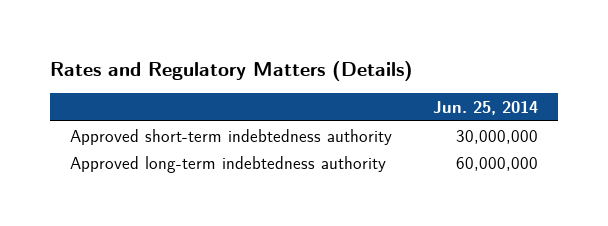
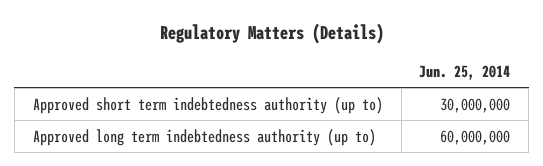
[49,61,413,82] Rates and Regulatory Matters (Details) -> [159,23,384,45] Regulatory Matters (Details)
[70,128,393,145] Approved short-term indebtedness authority -> [32,96,383,114] Approved short term indebtedness authority (up to)
[70,155,387,173] Approved long-term indebtedness authority -> [32,128,376,146] Approved long term indebtedness authority (up to)

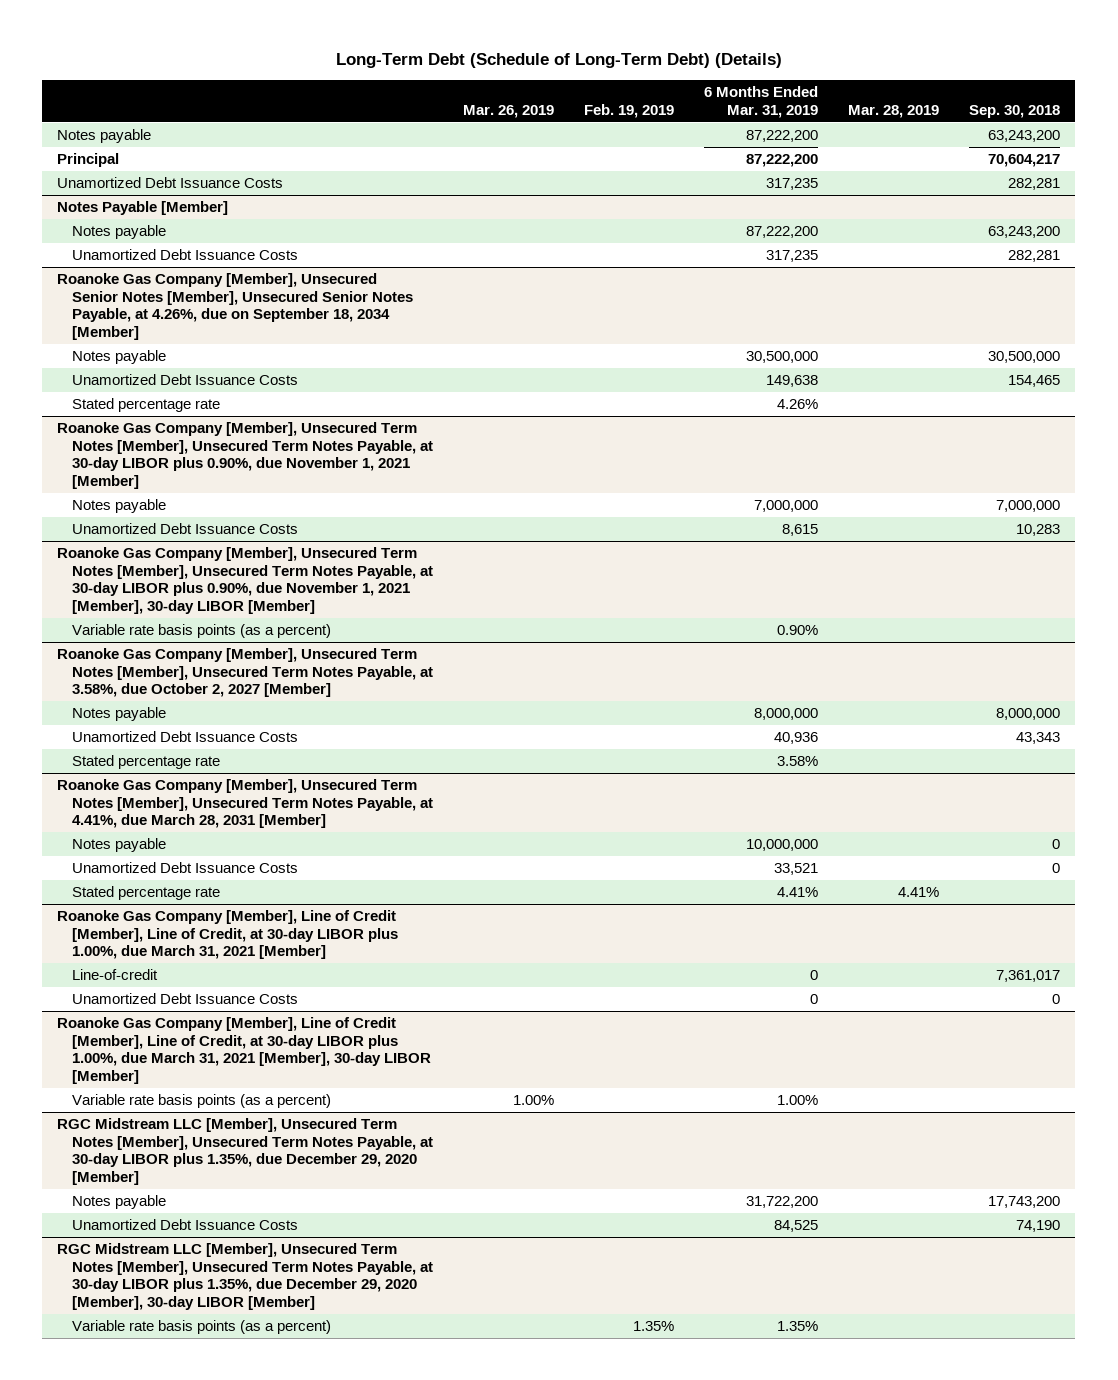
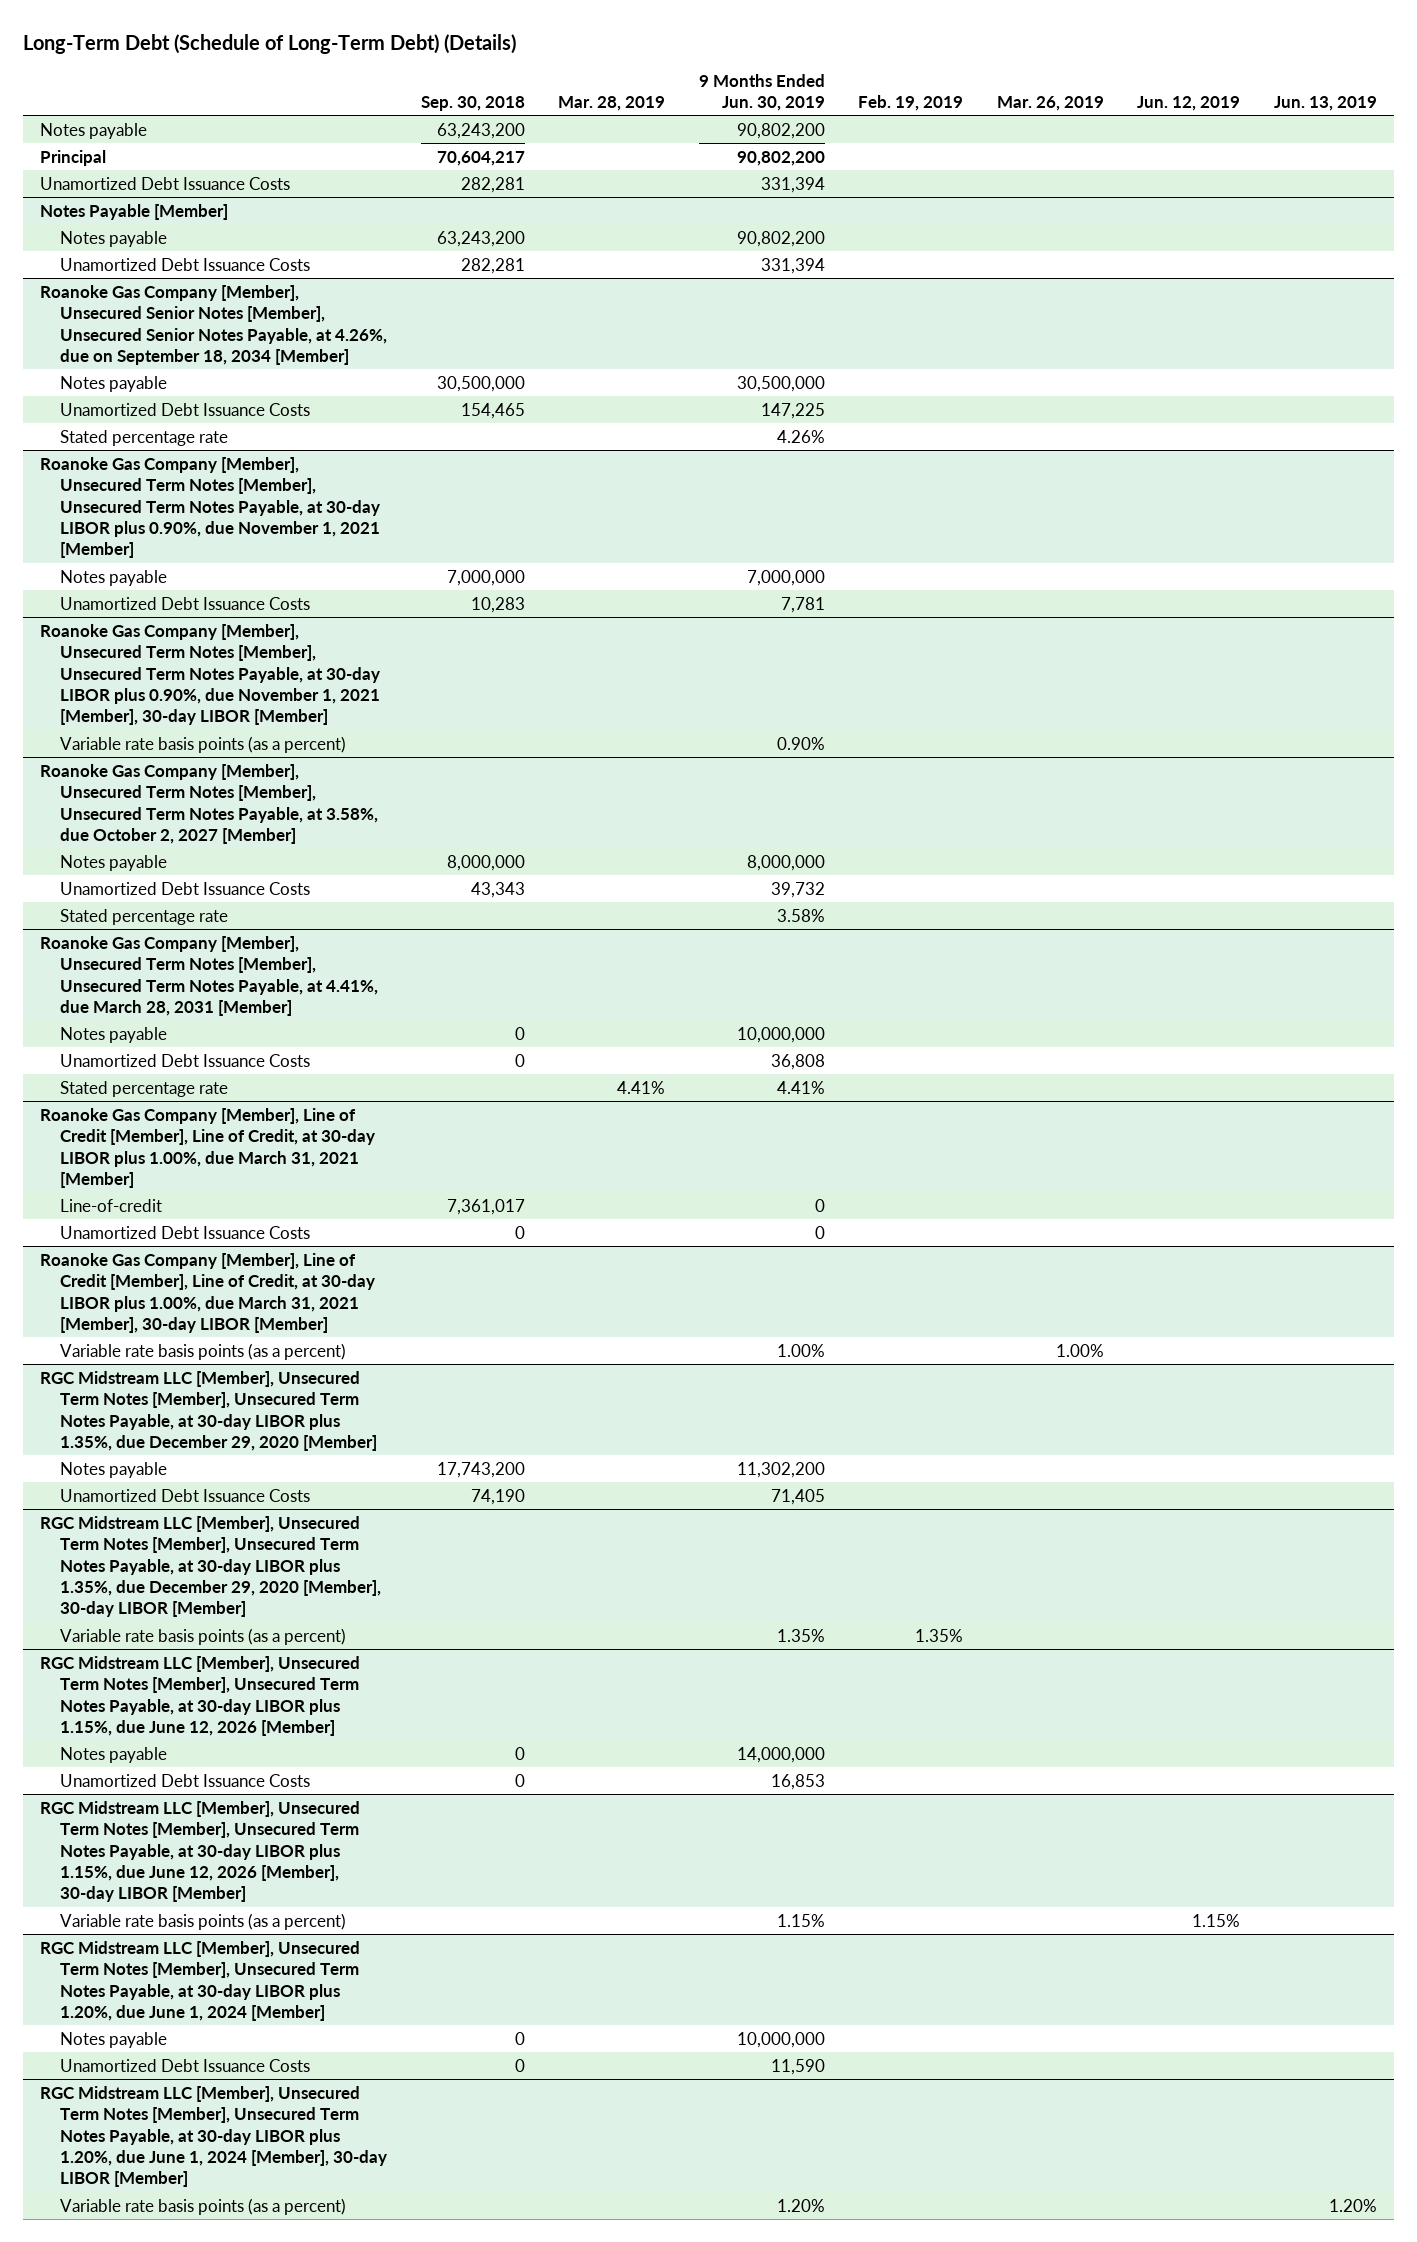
[704,86,819,118] 6 Months Ended Mar. 31, 2019 -> none
none -> [698,73,825,112] 9 Months Ended Jun. 30, 2019
none -> [1137,96,1241,112] Jun. 12, 2019
none -> [1273,96,1377,112] Jun. 13, 2019
none -> [39,1655,360,1737] RGC Midstream LLC [Member], Unsecured Term Notes [Member], Unsecured Term Notes Payable, at 30-day LIBOR plus 1.15%, due June 12, 2026 [Member]
none -> [60,1746,168,1763] Notes payable
none -> [60,1773,311,1787] Unamortized Debt Issuance Costs
none -> [39,1800,360,1903] RGC Midstream LLC [Member], Unsecured Term Notes [Member], Unsecured Term Notes Payable, at 30-day LIBOR plus 1.15%, due June 12, 2026 [Member], 30-day LIBOR [Member]
none -> [60,1912,347,1930] Variable rate basis points (as a percent)
none -> [39,1940,360,2022] RGC Midstream LLC [Member], Unsecured Term Notes [Member], Unsecured Term Notes Payable, at 30-day LIBOR plus 1.20%, due June 1, 2024 [Member]
none -> [60,2031,168,2048] Notes payable
none -> [60,2058,311,2072] Unamortized Debt Issuance Costs
none -> [39,2085,388,2188] RGC Midstream LLC [Member], Unsecured Term Notes [Member], Unsecured Term Notes Payable, at 30-day LIBOR plus 1.20%, due June 1, 2024 [Member], 30-day LIBOR [Member]
none -> [60,2197,347,2215] Variable rate basis points (as a percent)

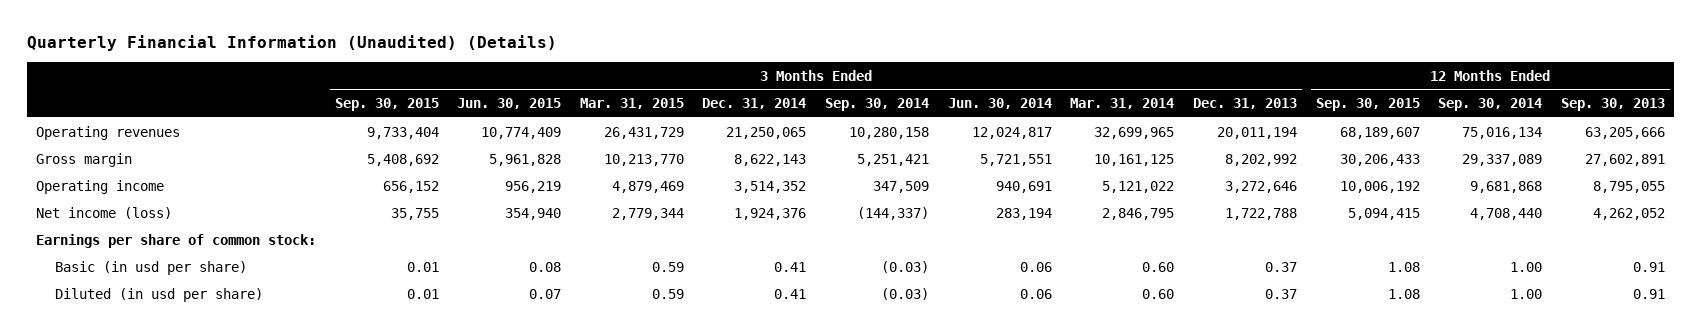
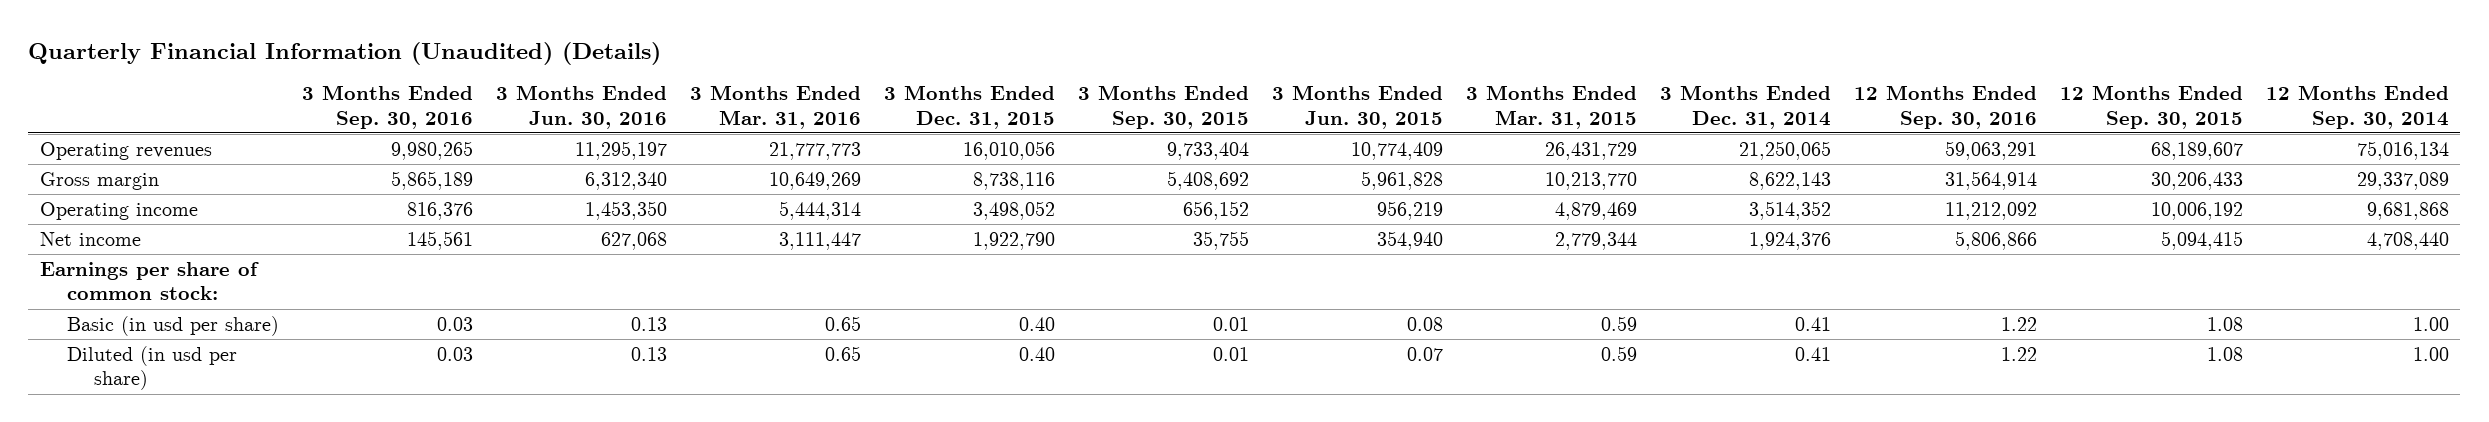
[825,97,930,111] Sep. 30, 2014 -> none
[947,97,1052,109] Jun. 30, 2014 -> none
[1070,97,1175,109] Mar. 31, 2014 -> none
[1193,97,1298,109] Dec. 31, 2013 -> none
[1561,97,1666,111] Sep. 30, 2013 -> none
none -> [302,85,474,129] 3 Months Ended Sep. 30, 2016
none -> [496,85,668,129] 3 Months Ended Jun. 30, 2016
none -> [690,85,862,129] 3 Months Ended Mar. 31, 2016
none -> [884,85,1056,129] 3 Months Ended Dec. 31, 2015
none -> [1853,85,2037,129] 12 Months Ended Sep. 30, 2016
[35,206,172,219] Net income (loss) -> [39,231,141,246] Net income

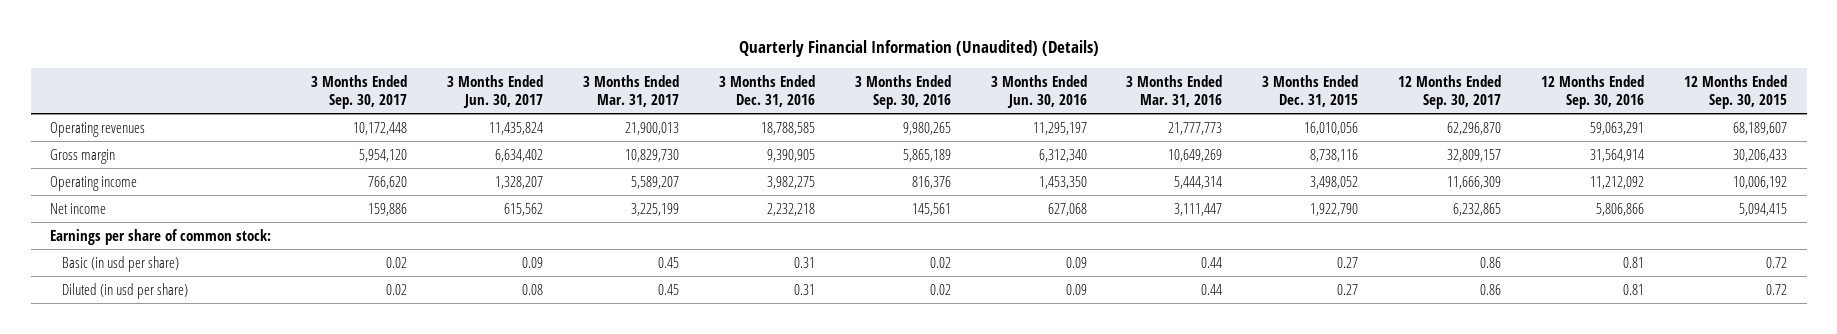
[1078,85,1250,129] 3 Months Ended Sep. 30, 2015 -> none
[1271,85,1443,129] 3 Months Ended Jun. 30, 2015 -> none
[1465,85,1637,129] 3 Months Ended Mar. 31, 2015 -> none
[1659,85,1831,129] 3 Months Ended Dec. 31, 2014 -> none
[2265,85,2449,129] 12 Months Ended Sep. 30, 2014 -> none
none -> [311,74,408,110] 3 Months Ended Sep. 30, 2017
none -> [447,74,544,109] 3 Months Ended Jun. 30, 2017
none -> [583,74,680,108] 3 Months Ended Mar. 31, 2017
none -> [718,74,815,108] 3 Months Ended Dec. 31, 2016
none -> [1398,74,1502,110] 12 Months Ended Sep. 30, 2017
[437,316,474,331] 0.03 -> [929,256,951,268] 0.02
[631,316,668,331] 0.13 -> [1065,256,1087,268] 0.09
[825,315,862,331] 0.65 -> [1201,256,1223,268] 0.44
[1019,316,1056,331] 0.40 -> [1337,256,1359,268] 0.27
[2000,316,2037,331] 1.22 -> [1622,256,1644,268] 0.81
[2206,316,2243,331] 1.08 -> [1765,256,1787,268] 0.72
[437,346,474,361] 0.03 -> [929,283,951,295] 0.02
[631,346,668,361] 0.13 -> [1065,283,1087,295] 0.09
[825,345,862,361] 0.65 -> [1201,283,1223,295] 0.44
[1019,346,1056,361] 0.40 -> [1337,283,1359,295] 0.27
[2000,346,2037,361] 1.22 -> [1622,283,1644,295] 0.81
[2206,346,2243,361] 1.08 -> [1765,283,1787,295] 0.72

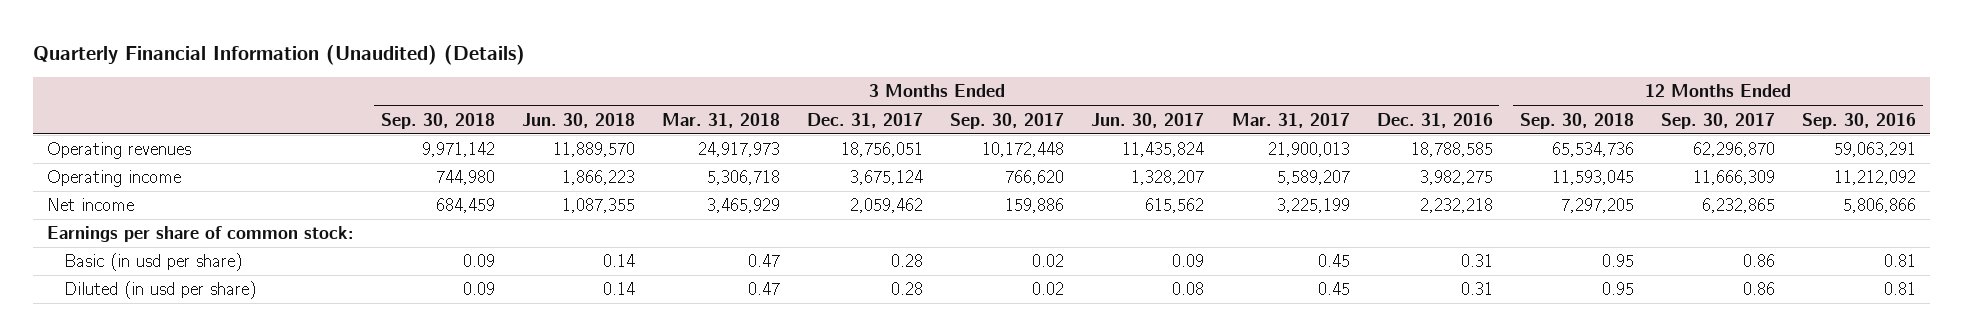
[854,74,951,110] 3 Months Ended Sep. 30, 2016 -> none
[990,74,1087,109] 3 Months Ended Jun. 30, 2016 -> none
[1126,74,1223,108] 3 Months Ended Mar. 31, 2016 -> none
[1262,74,1359,108] 3 Months Ended Dec. 31, 2015 -> none
[1683,74,1787,110] 12 Months Ended Sep. 30, 2015 -> none
none -> [380,112,495,129] Sep. 30, 2018
none -> [521,112,635,128] Jun. 30, 2018
none -> [662,112,781,128] Mar. 31, 2018
none -> [807,112,924,128] Dec. 31, 2017
none -> [1519,112,1634,129] Sep. 30, 2018
[50,148,116,164] Gross margin -> none

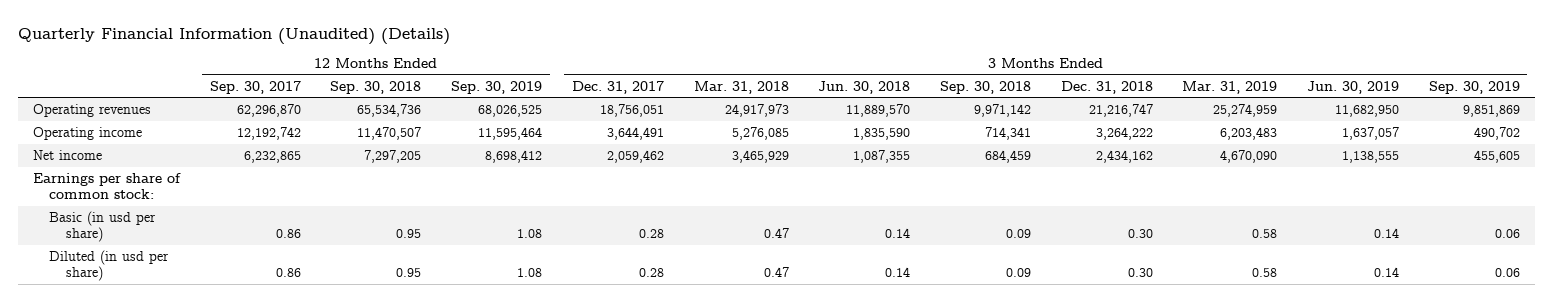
[950,112,1065,129] Sep. 30, 2017 -> none
[1091,112,1205,128] Jun. 30, 2017 -> none
[1231,112,1350,128] Mar. 31, 2017 -> none
[1376,112,1493,128] Dec. 31, 2016 -> none
[1802,112,1917,129] Sep. 30, 2016 -> none
none -> [451,80,543,94] Sep. 30, 2019
none -> [1060,80,1153,94] Dec. 31, 2018
none -> [1182,80,1278,94] Mar. 31, 2019
none -> [1307,80,1400,94] Jun. 30, 2019
none -> [1428,80,1520,94] Sep. 30, 2019
[435,170,495,186] 744,980 -> [984,126,1031,140] 714,341
[561,170,635,186] 1,866,223 -> [853,127,911,140] 1,835,590
[707,170,781,186] 5,306,718 -> [731,126,789,140] 5,276,085
[850,170,924,186] 3,675,124 -> [606,126,664,140] 3,644,491
[1551,170,1634,186] 11,593,045 -> [357,126,422,140] 11,470,507
[1692,170,1775,186] 11,666,309 -> [236,126,301,140] 12,192,742

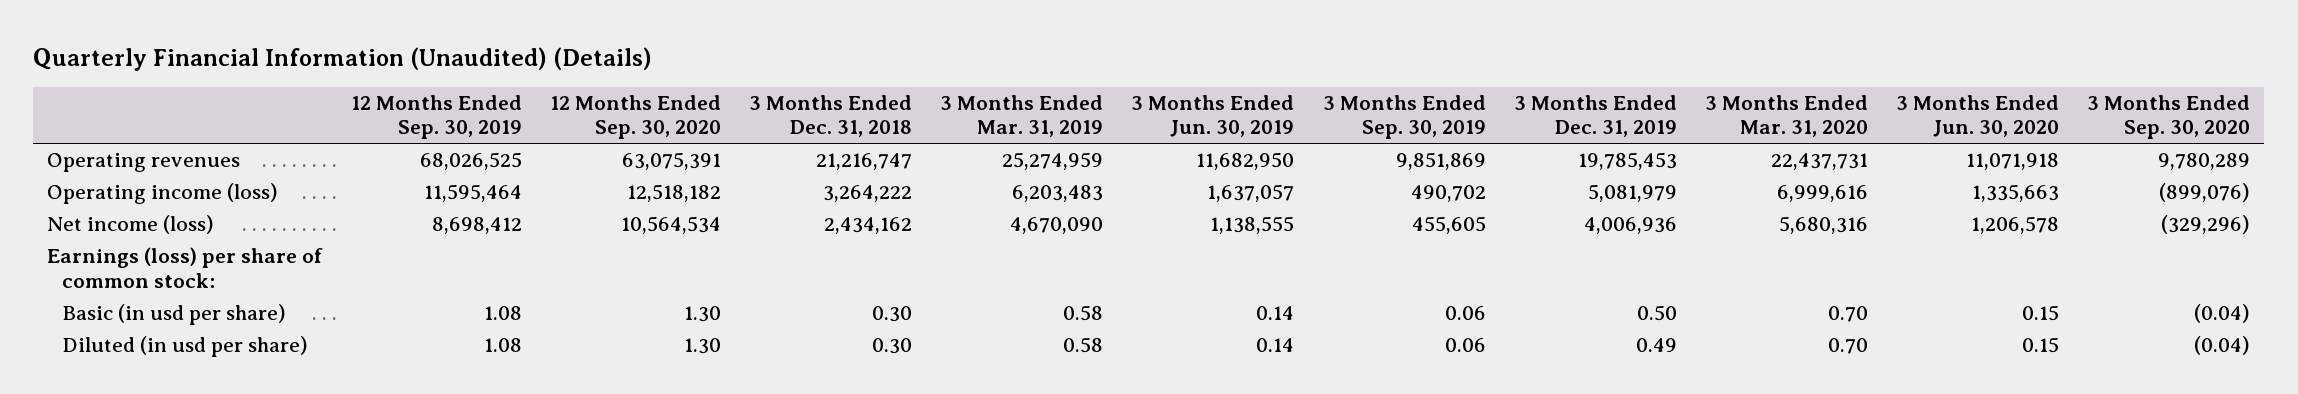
[209,80,301,94] Sep. 30, 2017 -> none
[330,80,422,94] Sep. 30, 2018 -> none
[571,80,664,94] Dec. 31, 2017 -> none
[693,80,789,94] Mar. 31, 2018 -> none
[818,80,911,94] Jun. 30, 2018 -> none
[939,80,1031,94] Sep. 30, 2018 -> none
none -> [549,94,721,140] 12 Months Ended Sep. 30, 2020
none -> [1513,94,1677,138] 3 Months Ended Dec. 31, 2019
none -> [1704,94,1868,138] 3 Months Ended Mar. 31, 2020
none -> [1896,94,2060,138] 3 Months Ended Jun. 30, 2020
none -> [2087,94,2251,140] 3 Months Ended Sep. 30, 2020
[32,126,142,140] Operating income -> [47,183,279,205] Operating income (loss)
[32,149,102,160] Net income -> [47,215,215,235] Net income (loss)
[32,172,181,199] Earnings per share of common stock: -> [47,247,324,288] Earnings (loss) per share of common stock:

